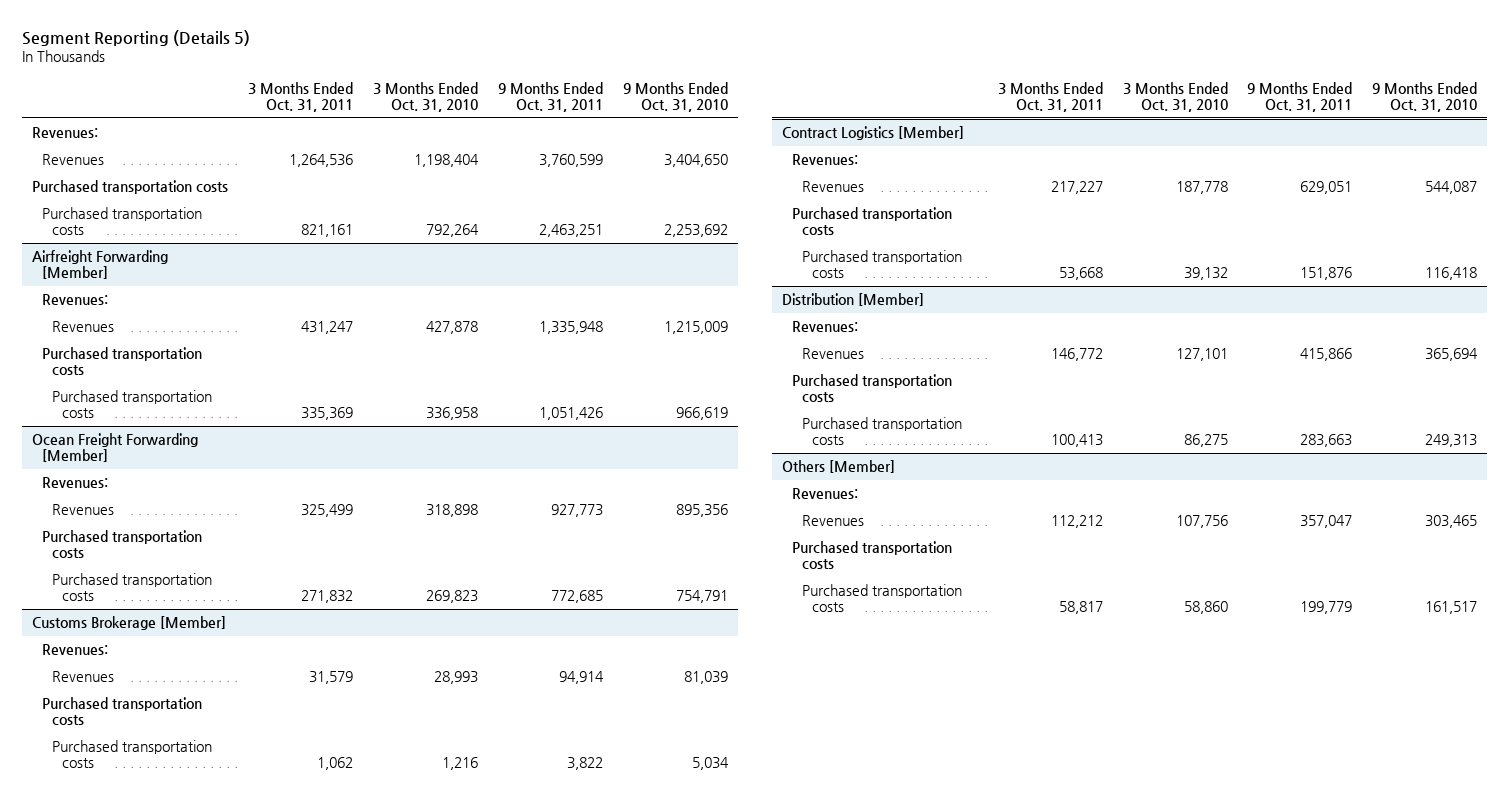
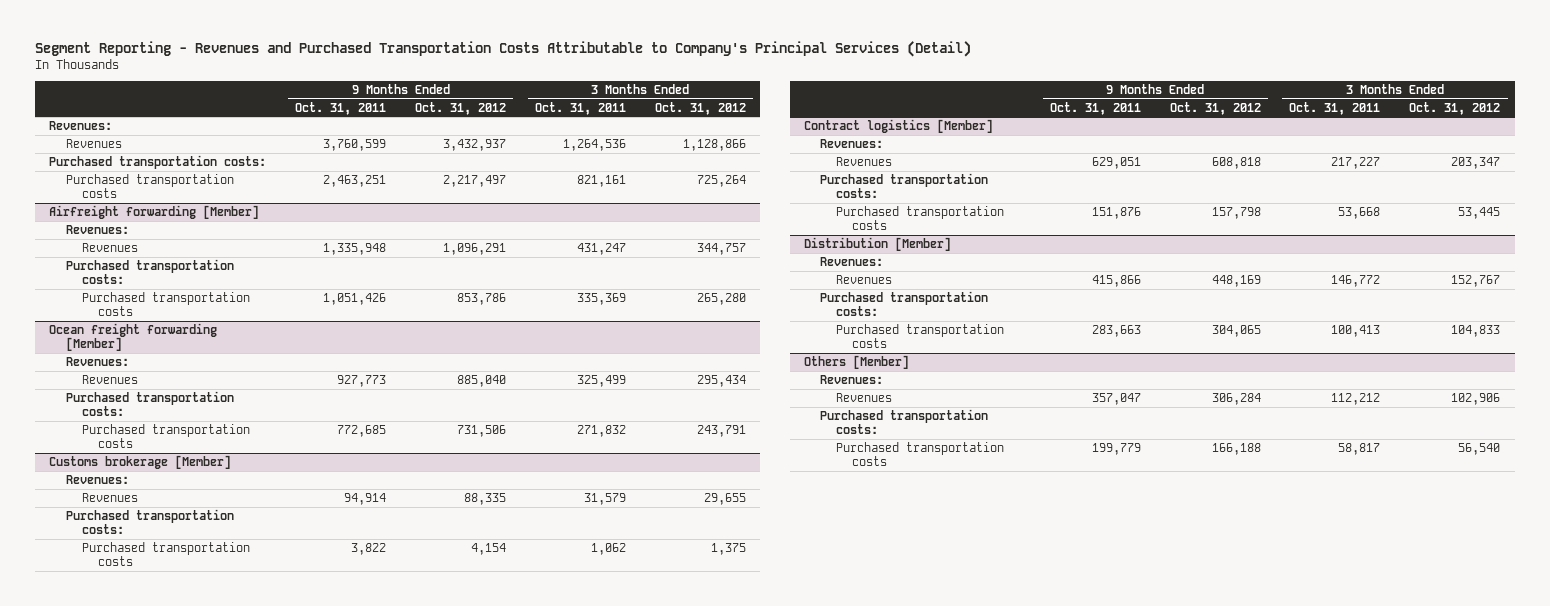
[22,30,251,47] Segment Reporting (Details 5) -> [35,41,972,58] Segment Reporting - Revenues and Purchased Transportation Costs Attributable to Company's Principal Services (Detail)
[372,81,478,113] 3 Months Ended Oct. 31, 2010 -> none
[622,81,728,113] 9 Months Ended Oct. 31, 2010 -> none
none -> [415,101,507,115] Oct. 31, 2012
none -> [654,101,746,115] Oct. 31, 2012
[32,180,229,195] Purchased transportation costs -> [49,154,267,169] Purchased transportation costs:
[32,250,169,280] Airfreight Forwarding [Member] -> [49,204,260,219] Airfreight forwarding [Member]
[42,347,203,376] Purchased transportation costs -> [65,258,234,285] Purchased transportation costs:
[32,433,199,463] Ocean Freight Forwarding [Member] -> [49,322,218,352] Ocean freight forwarding [Member]
[42,530,203,559] Purchased transportation costs -> [65,390,234,417] Purchased transportation costs:
[32,616,227,631] Customs Brokerage [Member] -> [49,454,232,469] Customs brokerage [Member]
[42,697,203,726] Purchased transportation costs -> [65,508,234,535] Purchased transportation costs:
[781,126,964,141] Contract Logistics [Member] -> [804,118,994,133] Contract logistics [Member]
[791,207,952,236] Purchased transportation costs -> [820,172,989,199] Purchased transportation costs:
[791,374,952,403] Purchased transportation costs -> [820,290,989,317] Purchased transportation costs:
[791,541,952,570] Purchased transportation costs -> [820,408,989,435] Purchased transportation costs:

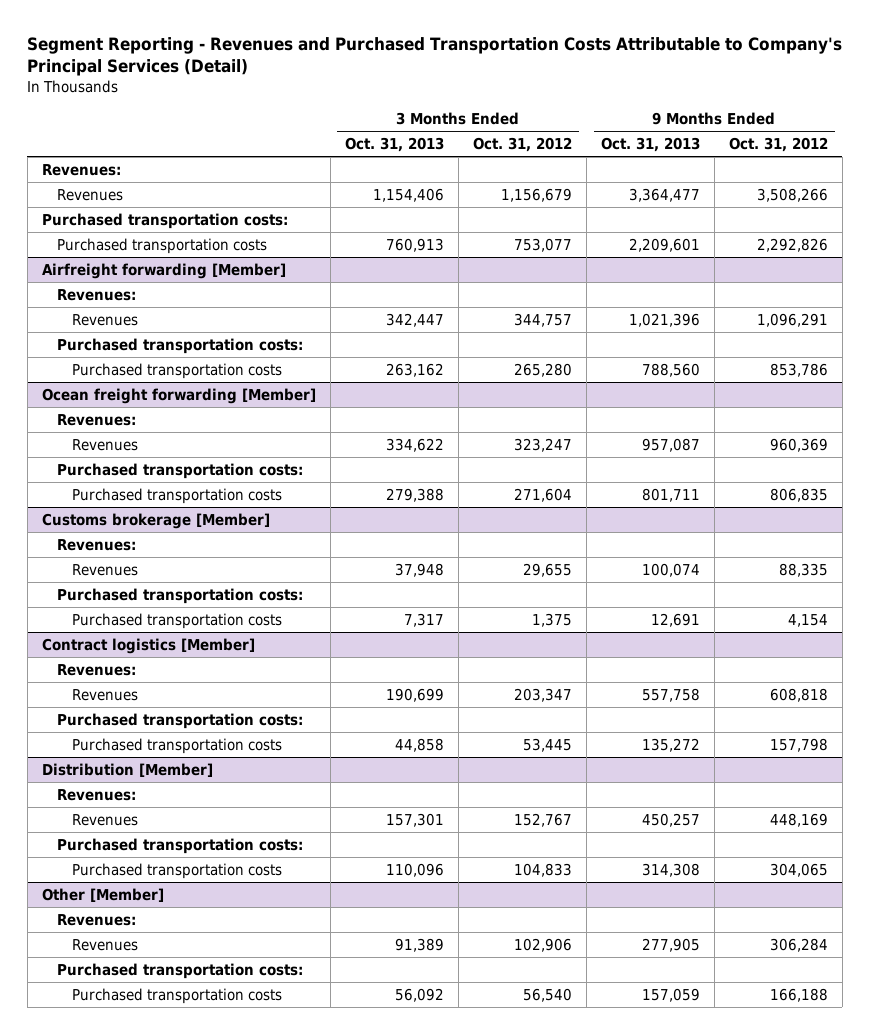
[295,101,387,115] Oct. 31, 2011 -> none
[534,101,626,115] Oct. 31, 2011 -> none
none -> [344,136,444,152] Oct. 31, 2013
none -> [600,136,700,152] Oct. 31, 2013
[443,138,507,151] 3,432,937 -> [756,187,828,202] 3,508,266
[682,138,746,151] 1,128,866 -> [500,187,572,202] 1,156,679
[443,174,507,187] 2,217,497 -> [756,237,828,252] 2,292,826
[696,174,746,187] 725,264 -> [513,237,572,252] 753,077
[457,374,507,387] 885,040 -> [769,437,828,452] 960,369
[696,374,746,387] 295,434 -> [513,437,572,452] 323,247
[457,424,507,437] 731,506 -> [769,487,828,502] 806,835
[696,424,746,437] 243,791 -> [513,487,572,502] 271,604
[804,354,910,369] Others [Member] -> [41,887,164,902] Other [Member]

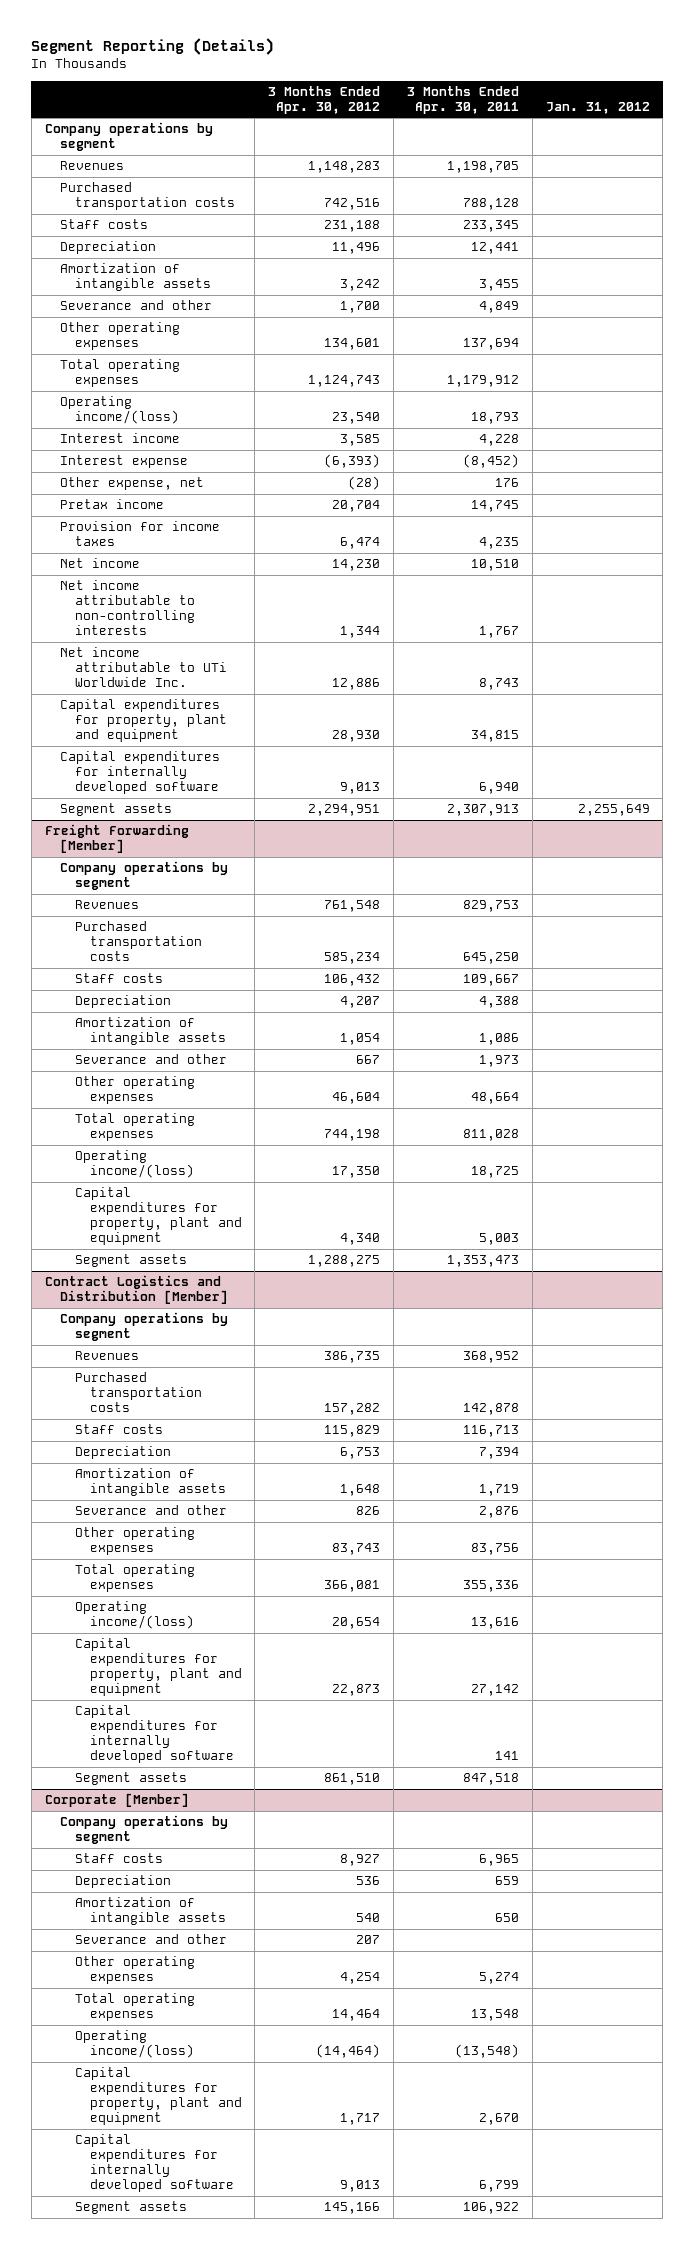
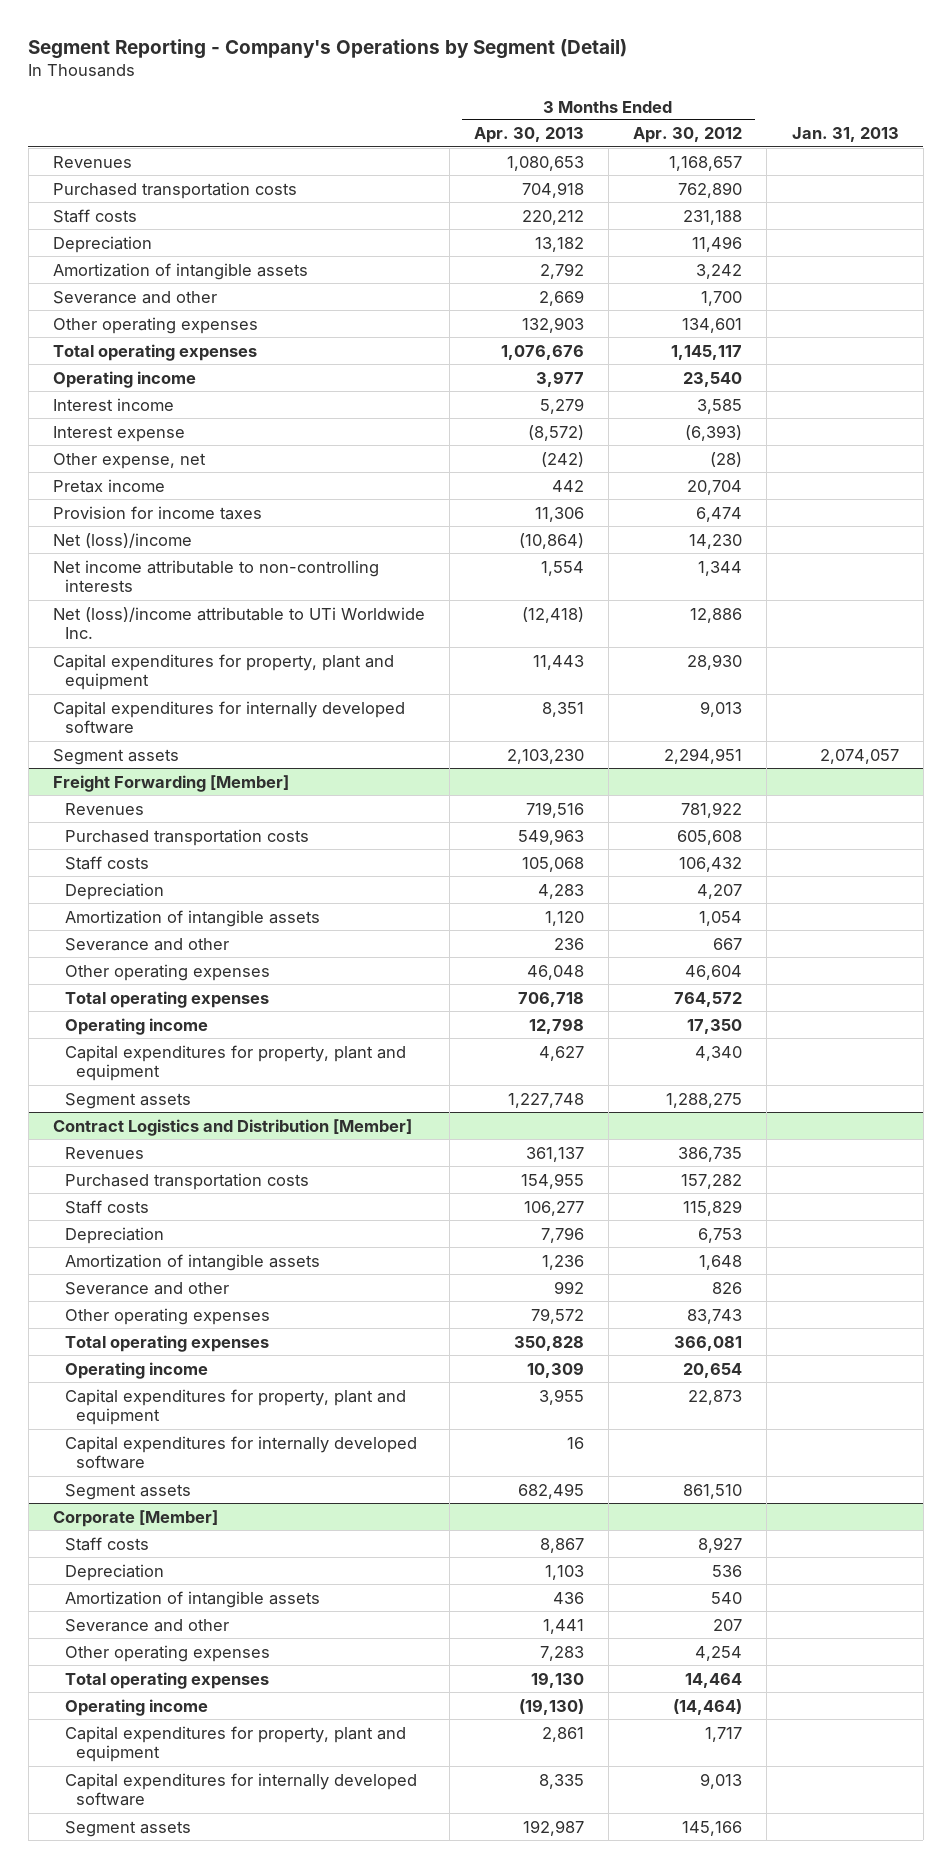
[31,37,275,55] Segment Reporting (Details) -> [28,38,628,59] Segment Reporting - Company's Operations by Segment (Detail)
[406,85,519,114] 3 Months Ended Apr. 30, 2011 -> none
[545,101,650,114] Jan. 31, 2012 -> none
none -> [474,127,585,144] Apr. 30, 2013
none -> [791,127,899,143] Jan. 31, 2013
[44,122,213,152] Company operations by segment -> none
[308,161,381,174] 1,148,283 -> [669,155,743,171] 1,168,657
[324,198,381,211] 742,516 -> [678,181,743,198] 762,890
[308,375,381,388] 1,124,743 -> [671,344,743,360] 1,145,117
[59,396,179,425] Operating income/(loss) -> [52,370,196,388] Operating income
[59,558,140,569] Net income -> [52,532,192,548] Net (loss)/income
[59,647,227,688] Net income attributable to UTi Worldwide Inc. -> [52,606,425,640] Net (loss)/income attributable to UTi Worldwide Inc.
[59,861,228,891] Company operations by segment -> none
[324,900,381,913] 761,548 -> [681,801,743,818] 781,922
[324,952,381,965] 585,234 -> [677,829,743,845] 605,608
[324,1129,381,1142] 744,198 -> [674,991,743,1007] 764,572
[74,1150,194,1179] Operating income/(loss) -> [64,1017,208,1035] Operating income
[59,1312,228,1342] Company operations by segment -> none
[74,1601,194,1630] Operating income/(loss) -> [64,1361,208,1379] Operating income
[59,1815,228,1845] Company operations by segment -> none
[74,2030,194,2059] Operating income/(loss) -> [64,1698,208,1716] Operating income

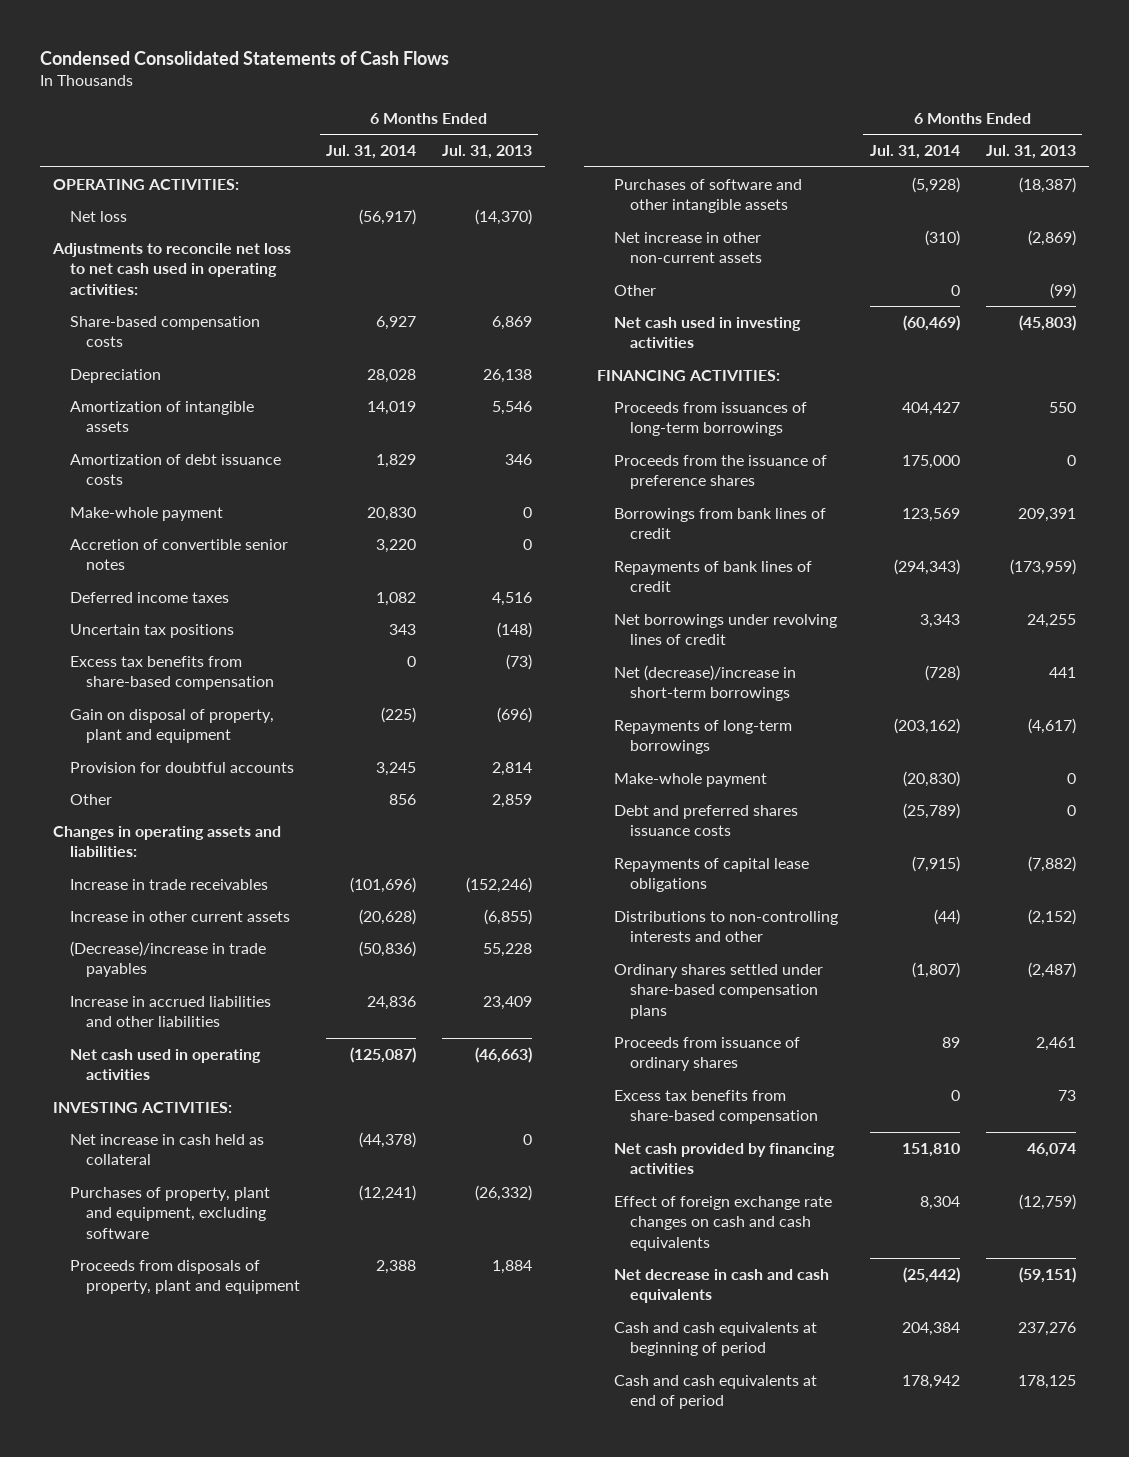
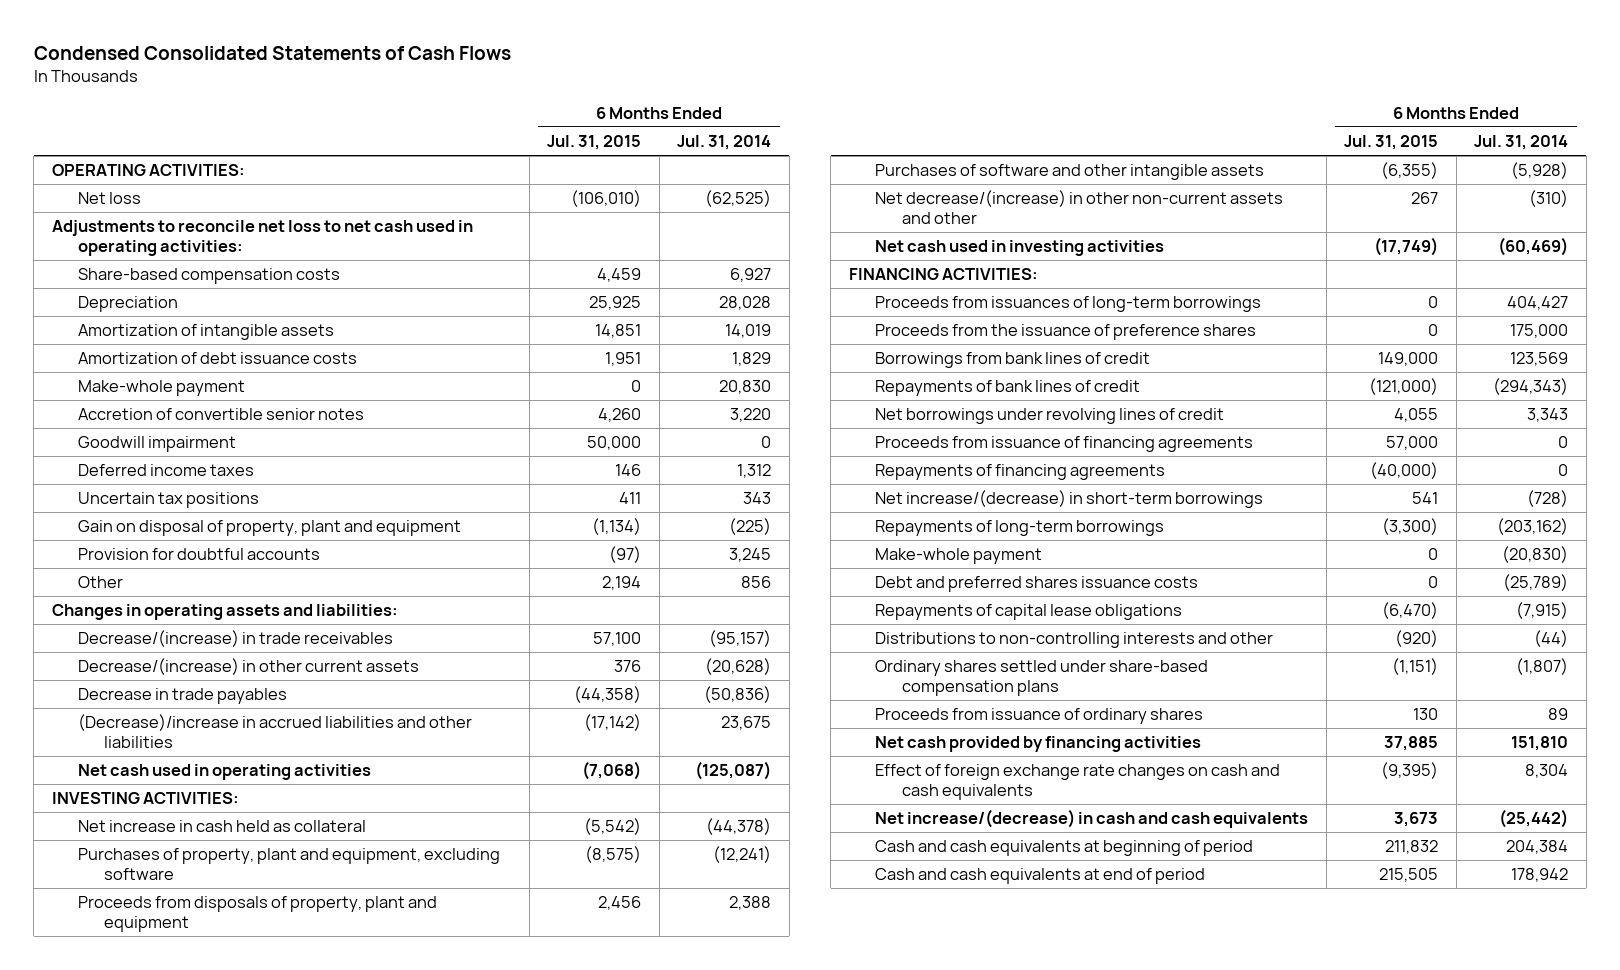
[441,145,532,160] Jul. 31, 2013 -> none
none -> [547,135,642,151] Jul. 31, 2015
[359,208,417,225] (56,917) -> [705,190,772,208] (62,525)
none -> [78,436,237,453] Goodwill impairment
[376,591,417,606] 1,082 -> [737,464,772,479] 1,312
[69,655,275,691] Excess tax benefits from share-based compensation -> none
[69,878,268,890] Increase in trade receivables -> [78,630,394,648] Decrease/(increase) in trade receivables
[350,876,417,893] (101,696) -> [709,630,772,648] (95,157)
[69,910,290,922] Increase in other current assets -> [78,658,420,676] Decrease/(increase) in other current assets
[69,940,266,978] (Decrease)/increase in trade payables -> [78,688,288,705] Decrease in trade payables
[69,995,271,1028] Increase in accrued liabilities and other liabilities -> [78,714,473,748] (Decrease)/increase in accrued liabilities and other liabilities
[367,995,417,1010] 24,836 -> [721,716,772,731] 23,675
[613,284,656,296] Other -> none
[613,231,763,264] Net increase in other non-current assets -> [875,190,1284,224] Net decrease/(increase) in other non-current assets and other
none -> [875,436,1254,453] Proceeds from issuance of financing agreements
none -> [875,464,1166,481] Repayments of financing agreements
[613,664,796,702] Net (decrease)/increase in short-term borrowings -> [875,490,1264,509] Net increase/(decrease) in short-term borrowings
[613,1089,819,1125] Excess tax benefits from share-based compensation -> none
[613,1268,829,1304] Net decrease in cash and cash equivalents -> [875,809,1309,829] Net increase/(decrease) in cash and cash equivalents

